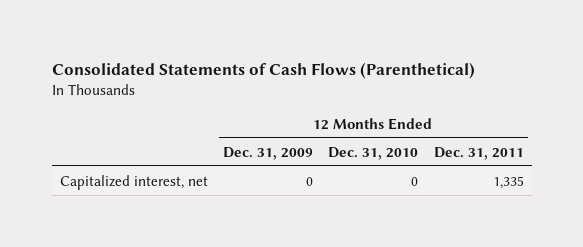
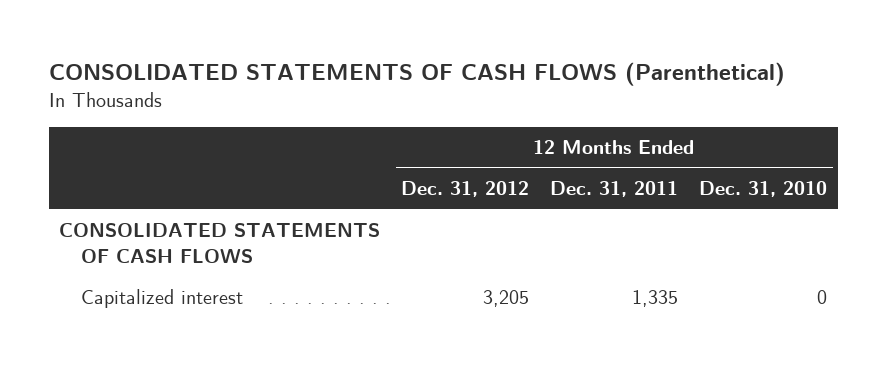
[51,62,475,80] Consolidated Statements of Cash Flows (Parenthetical) -> [48,61,785,86] CONSOLIDATED STATEMENTS OF CASH FLOWS (Parenthetical)
[223,146,314,160] Dec. 31, 2009 -> none
none -> [401,181,530,198] Dec. 31, 2012
none -> [59,223,381,264] CONSOLIDATED STATEMENTS OF CASH FLOWS
[59,174,208,190] Capitalized interest, net -> [80,289,243,309] Capitalized interest

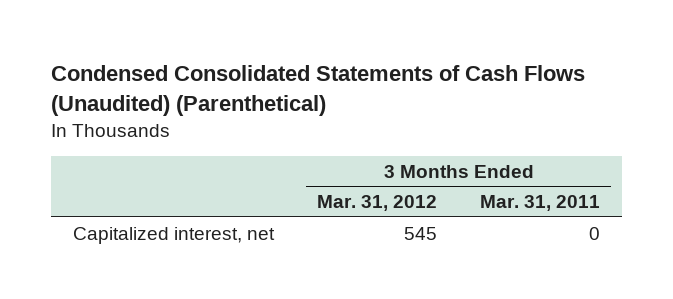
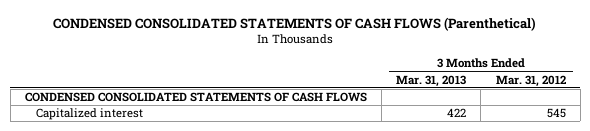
[51,64,586,116] Condensed Consolidated Statements of Cash Flows (Unaudited) (Parenthetical) -> [53,16,537,31] CONDENSED CONSOLIDATED STATEMENTS OF CASH FLOWS (Parenthetical)
[480,195,601,212] Mar. 31, 2011 -> none
none -> [396,74,467,87] Mar. 31, 2013
none -> [24,92,367,103] CONDENSED CONSOLIDATED STATEMENTS OF CASH FLOWS
[72,226,275,244] Capitalized interest, net -> [36,108,144,121] Capitalized interest

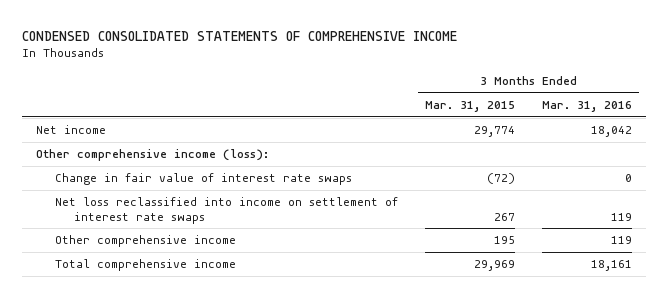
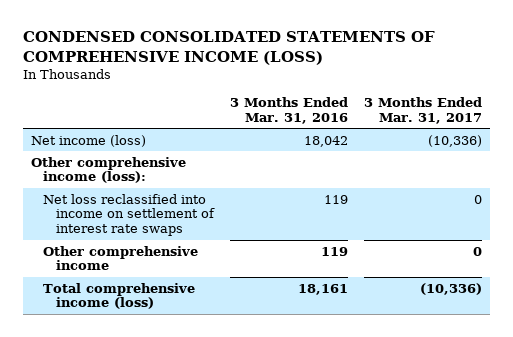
[22,31,458,42] CONDENSED CONSOLIDATED STATEMENTS OF COMPREHENSIVE INCOME -> [22,31,435,65] CONDENSED CONSOLIDATED STATEMENTS OF COMPREHENSIVE INCOME (LOSS)
[425,100,516,112] Mar. 31, 2015 -> none
none -> [364,97,483,125] 3 Months Ended Mar. 31, 2017
[36,124,107,134] Net income -> [30,134,146,147] Net income (loss)
[54,172,352,185] Change in fair value of interest rate swaps -> none
[54,258,236,271] Total comprehensive income -> [43,282,196,310] Total comprehensive income (loss)

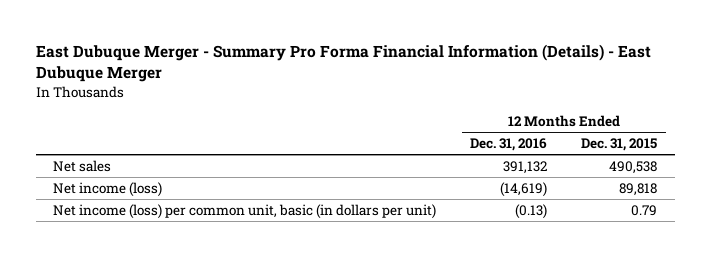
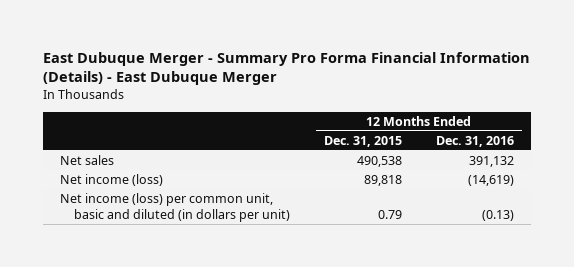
[53,203,437,219] Net income (loss) per common unit, basic (in dollars per unit) -> [60,193,291,222] Net income (loss) per common unit, basic and diluted (in dollars per unit)

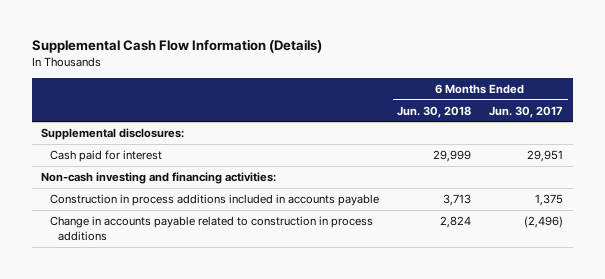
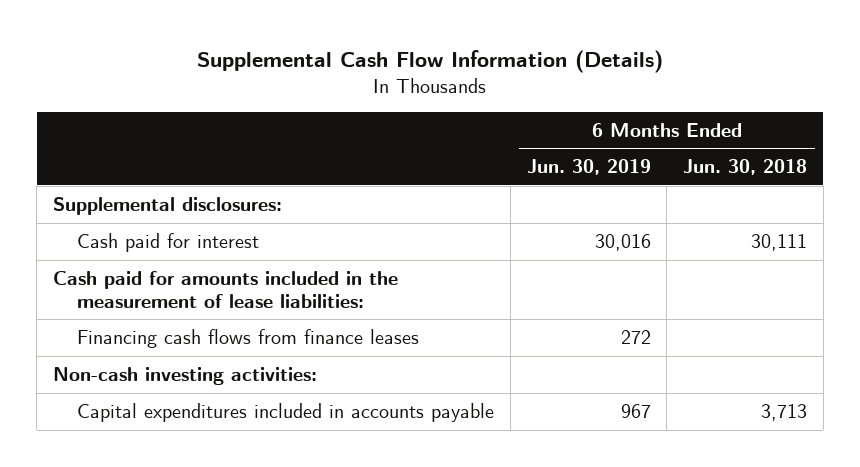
[489,105,564,118] Jun. 30, 2017 -> none
none -> [526,159,651,176] Jun. 30, 2019
[49,216,373,241] Change in accounts payable related to construction in process additions -> none
[433,150,472,163] 29,999 -> [751,234,808,252] 30,111
none -> [52,271,398,308] Cash paid for amounts included in the measurement of lease liabilities:
none -> [77,329,420,349] Financing cash flows from finance leases
[41,172,277,185] Non-cash investing and financing activities: -> [52,367,317,386] Non-cash investing activities:
[49,194,379,207] Construction in process additions included in accounts payable -> [77,403,495,423] Capital expenditures included in accounts payable

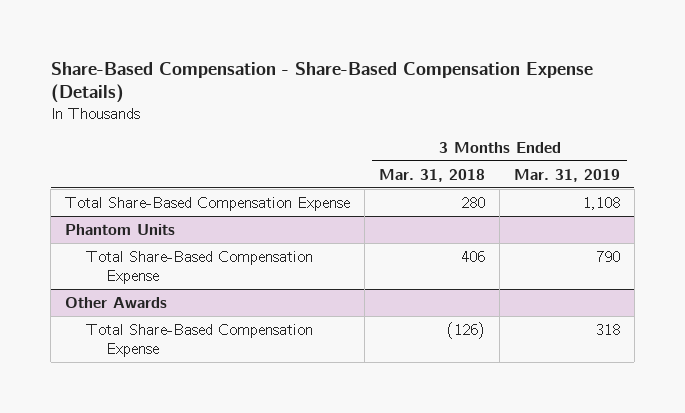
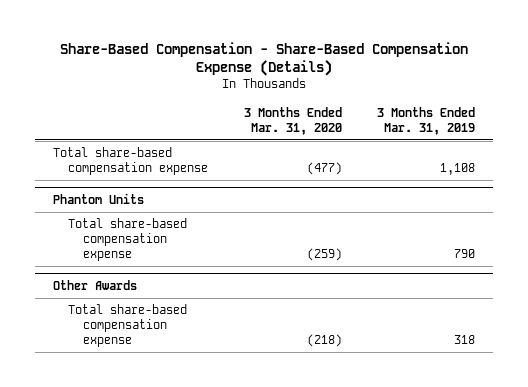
[379,168,486,182] Mar. 31, 2018 -> none
none -> [243,106,342,135] 3 Months Ended Mar. 31, 2020
[65,196,351,211] Total Share-Based Compensation Expense -> [53,147,209,176] Total share-based compensation expense
[85,250,313,284] Total Share-Based Compensation Expense -> [68,218,188,262] Total share-based compensation expense
[85,323,313,357] Total Share-Based Compensation Expense -> [68,304,188,348] Total share-based compensation expense

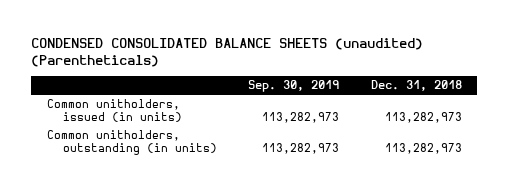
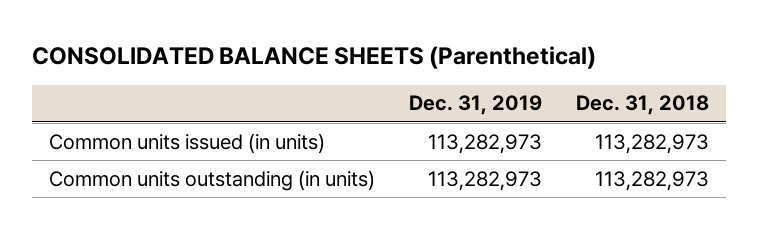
[30,37,423,67] CONDENSED CONSOLIDATED BALANCE SHEETS (unaudited) (Parentheticals) -> [32,46,597,70] CONSOLIDATED BALANCE SHEETS (Parenthetical)
[248,80,340,93] Sep. 30, 2019 -> none
none -> [409,95,543,116] Dec. 31, 2019
[46,99,182,123] Common unitholders, issued (in units) -> [49,132,326,154] Common units issued (in units)
[46,130,217,156] Common unitholders, outstanding (in units) -> [49,169,376,191] Common units outstanding (in units)

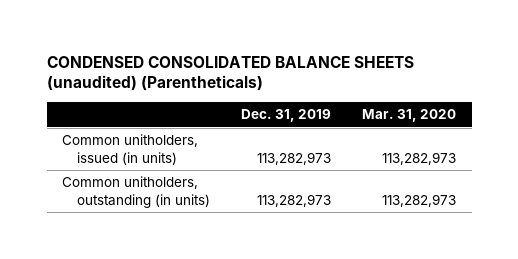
[32,46,597,70] CONSOLIDATED BALANCE SHEETS (Parenthetical) -> [46,55,414,92] CONDENSED CONSOLIDATED BALANCE SHEETS (unaudited) (Parentheticals)
[576,95,710,116] Dec. 31, 2018 -> none
none -> [362,109,457,123] Mar. 31, 2020
[49,132,326,154] Common units issued (in units) -> [62,134,199,165] Common unitholders, issued (in units)
[49,169,376,191] Common units outstanding (in units) -> [62,176,211,208] Common unitholders, outstanding (in units)

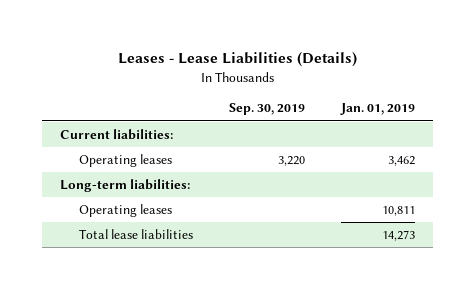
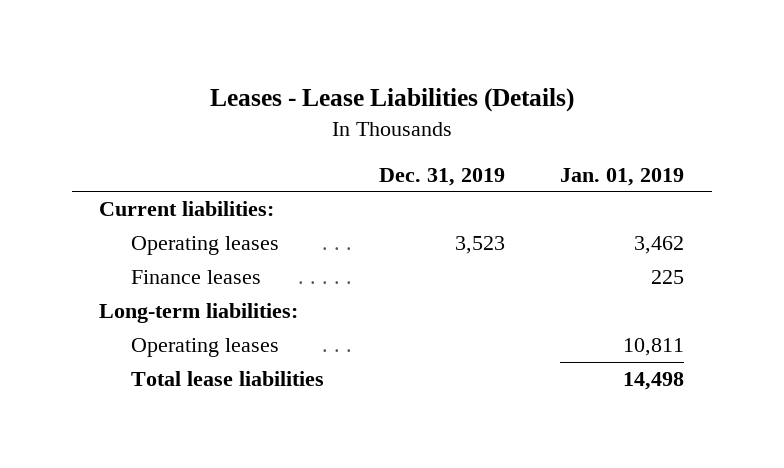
[228,103,305,116] Sep. 30, 2019 -> none
none -> [379,167,506,186] Dec. 31, 2019
none -> [131,269,262,284] Finance leases
[382,230,416,242] 14,273 -> [623,371,685,390] 14,498

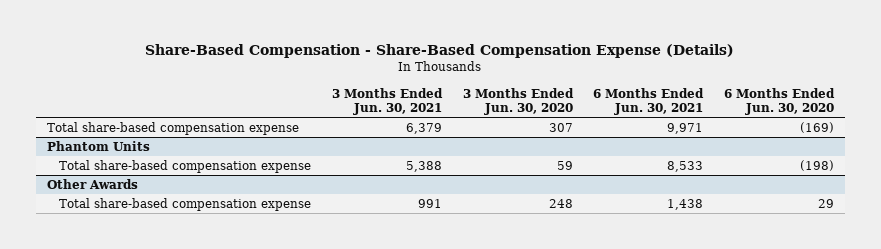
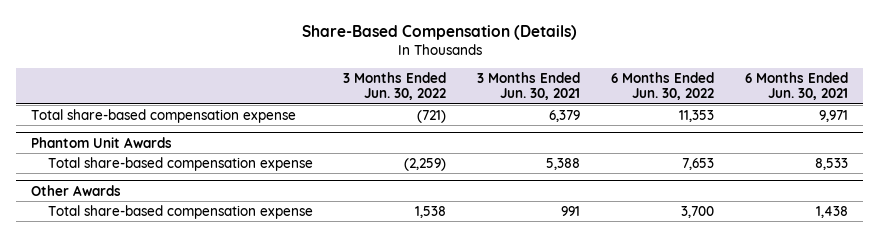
[145,44,735,59] Share-Based Compensation - Share-Based Compensation Expense (Details) -> [301,24,577,40] Share-Based Compensation (Details)
[462,87,574,116] 3 Months Ended Jun. 30, 2020 -> none
[724,87,836,116] 6 Months Ended Jun. 30, 2020 -> none
none -> [343,71,447,101] 3 Months Ended Jun. 30, 2022
none -> [610,71,714,101] 6 Months Ended Jun. 30, 2022
[46,140,150,151] Phantom Units -> [31,136,173,148] Phantom Unit Awards

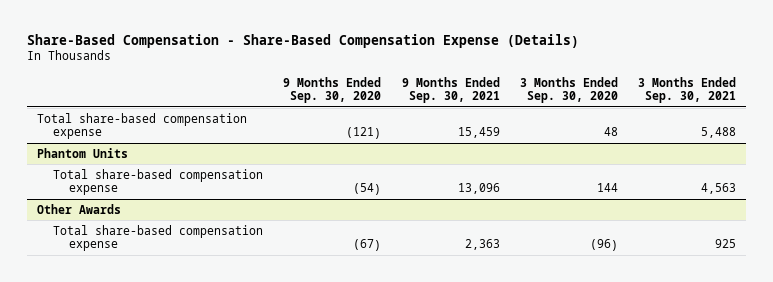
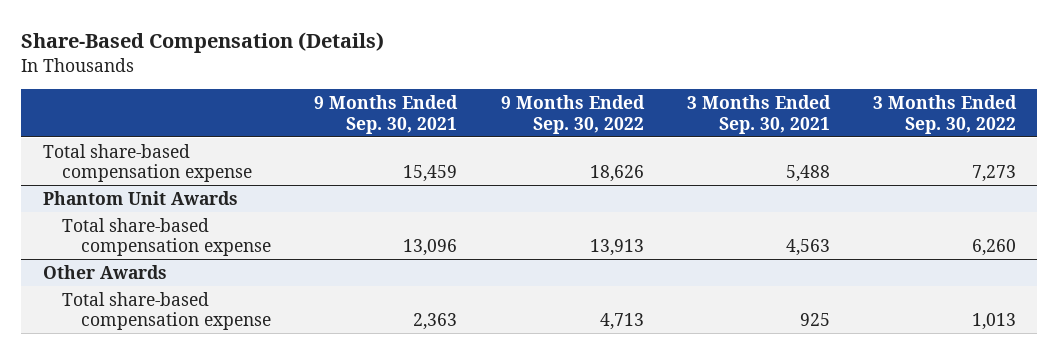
[27,33,580,48] Share-Based Compensation - Share-Based Compensation Expense (Details) -> [21,32,385,54] Share-Based Compensation (Details)
[283,76,382,104] 9 Months Ended Sep. 30, 2020 -> none
[519,76,618,104] 3 Months Ended Sep. 30, 2020 -> none
none -> [500,95,645,134] 9 Months Ended Sep. 30, 2022
none -> [872,95,1017,134] 3 Months Ended Sep. 30, 2022
[37,147,129,158] Phantom Units -> [42,190,238,205] Phantom Unit Awards

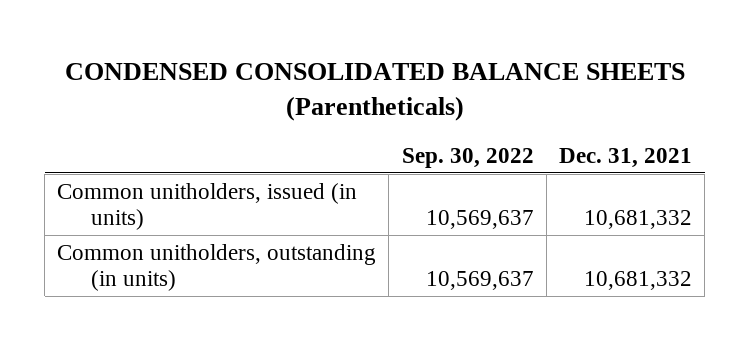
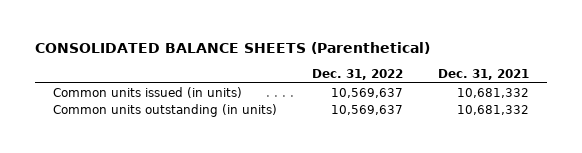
[64,63,685,122] CONDENSED CONSOLIDATED BALANCE SHEETS (Parentheticals) -> [35,42,431,55] CONSOLIDATED BALANCE SHEETS (Parenthetical)
[401,147,534,168] Sep. 30, 2022 -> none
none -> [311,69,403,81] Dec. 31, 2022
[57,182,358,231] Common unitholders, issued (in units) -> [52,87,242,99] Common units issued (in units)
[57,243,377,292] Common unitholders, outstanding (in units) -> [52,104,277,118] Common units outstanding (in units)

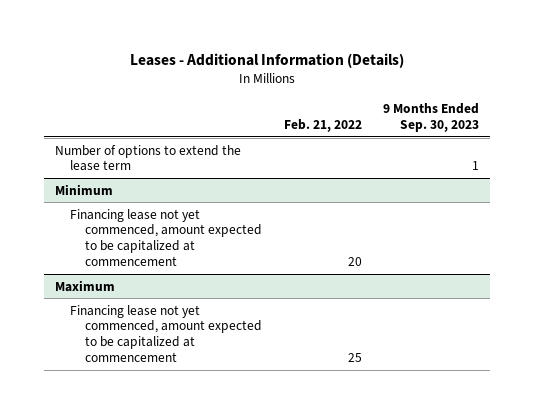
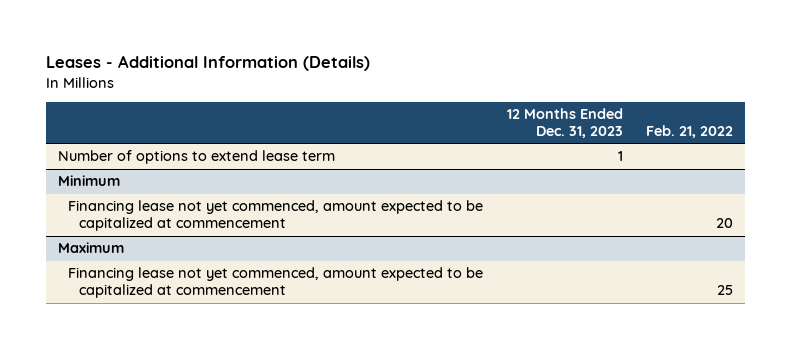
[383,103,480,133] 9 Months Ended Sep. 30, 2023 -> none
none -> [506,108,623,139] 12 Months Ended Dec. 31, 2023
[54,144,241,172] Number of options to extend the lease term -> [57,150,335,165] Number of options to extend lease term

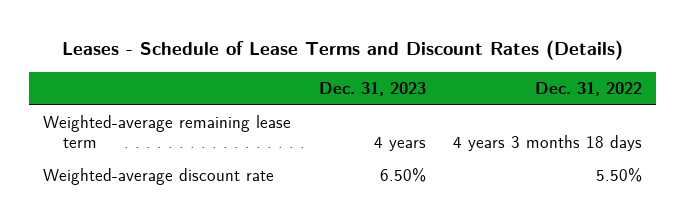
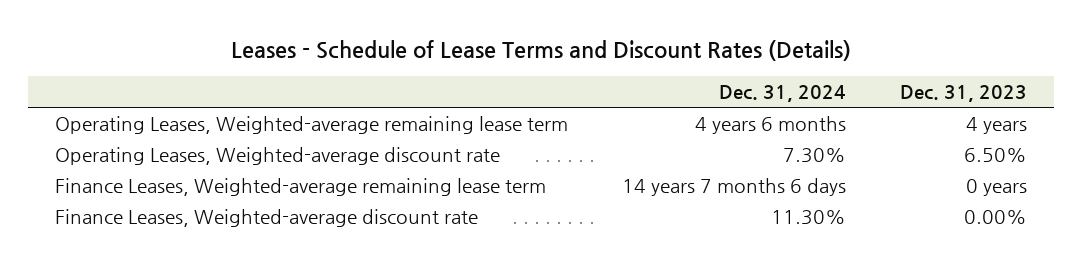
[535,82,643,97] Dec. 31, 2022 -> none
none -> [718,85,846,103] Dec. 31, 2024
[43,115,292,149] Weighted-average remaining lease term -> [54,116,568,135] Operating Leases, Weighted-average remaining lease term
[43,168,275,186] Weighted-average discount rate -> [54,147,500,166] Operating Leases, Weighted-average discount rate
none -> [54,178,546,197] Finance Leases, Weighted-average remaining lease term
none -> [54,209,478,228] Finance Leases, Weighted-average discount rate

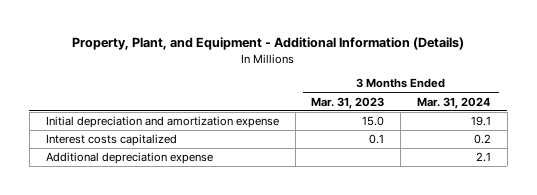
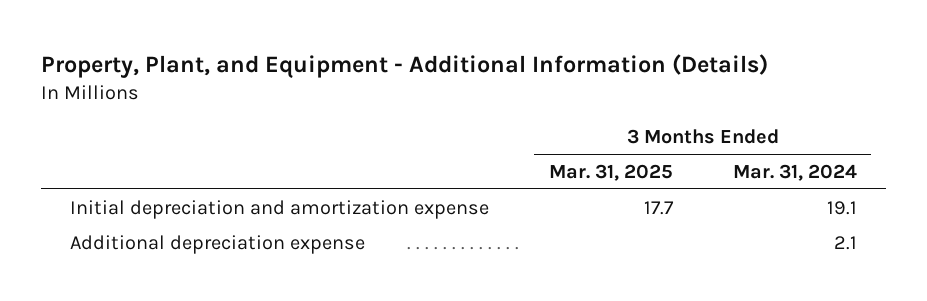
[311,96,385,109] Mar. 31, 2023 -> none
none -> [549,163,674,181] Mar. 31, 2025
[45,134,177,147] Interest costs capitalized -> none

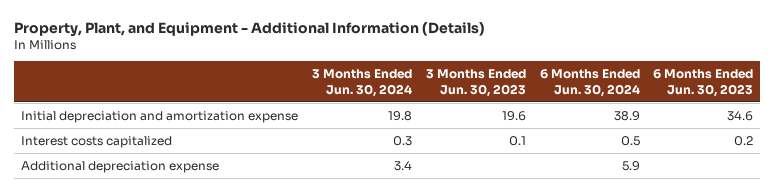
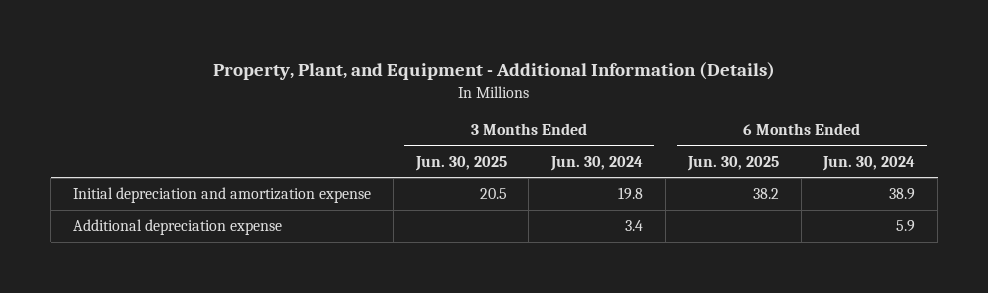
[425,69,526,97] 3 Months Ended Jun. 30, 2023 -> none
[653,69,754,97] 6 Months Ended Jun. 30, 2023 -> none
none -> [414,155,507,171] Jun. 30, 2025
none -> [686,155,779,171] Jun. 30, 2025
[21,135,173,148] Interest costs capitalized -> none

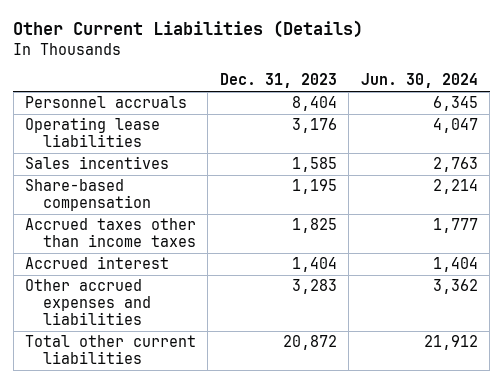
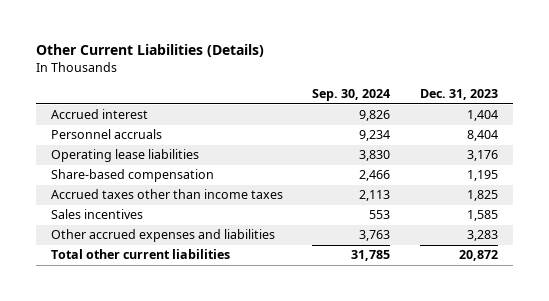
[360,73,478,89] Jun. 30, 2024 -> none
none -> [312,89,391,102] Sep. 30, 2024
[25,256,170,270] Accrued interest -> [50,109,148,120] Accrued interest
[25,156,170,170] Sales incentives -> [50,209,143,220] Sales incentives

